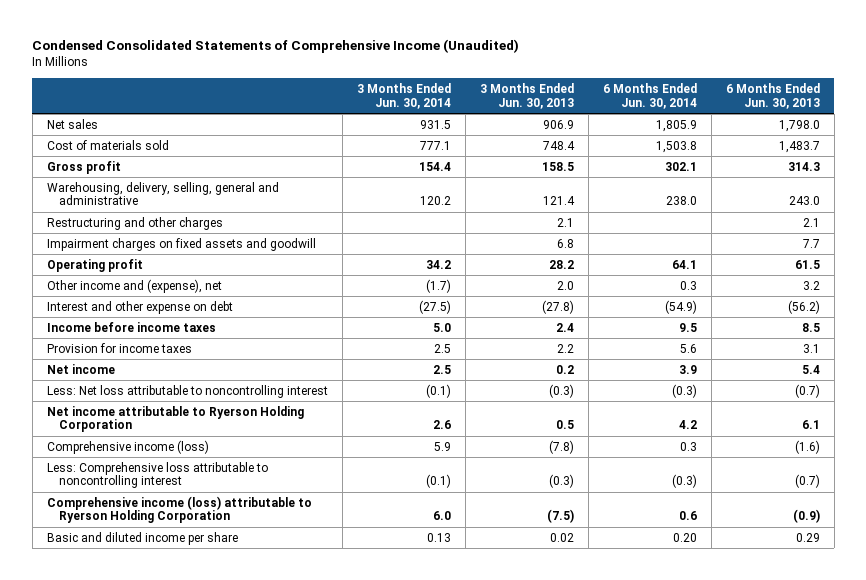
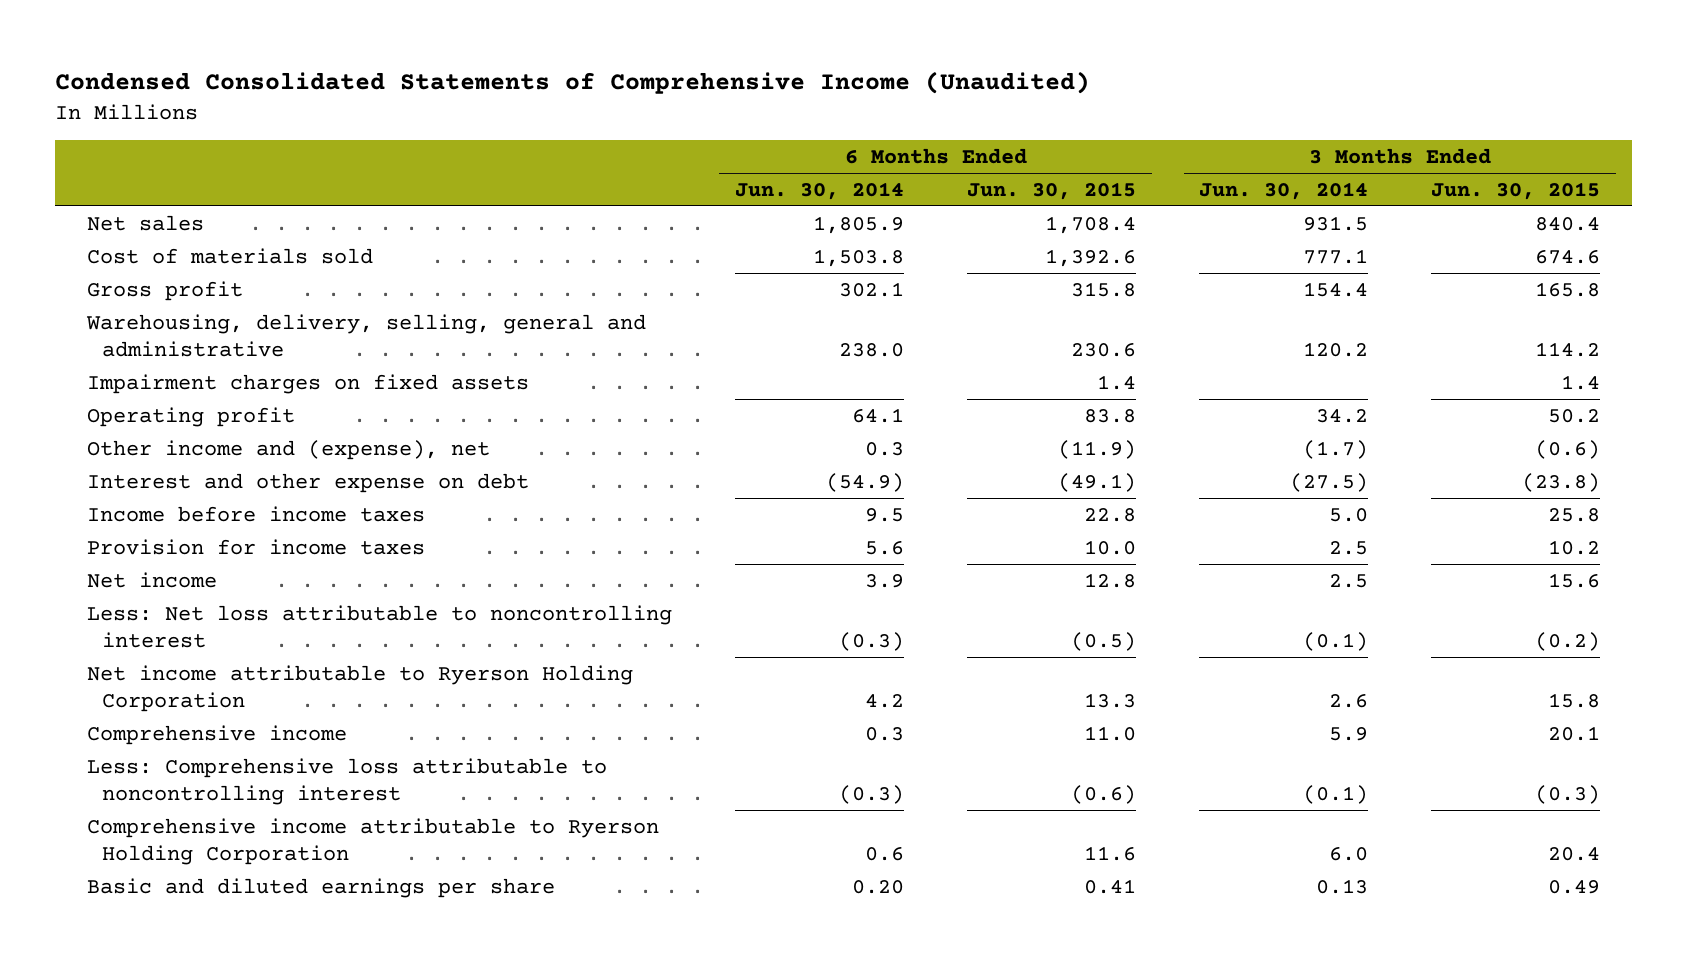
[479,83,574,109] 3 Months Ended Jun. 30, 2013 -> none
[725,83,820,109] 6 Months Ended Jun. 30, 2013 -> none
none -> [967,181,1137,200] Jun. 30, 2015
none -> [1431,181,1601,200] Jun. 30, 2015
[46,216,223,230] Restructuring and other charges -> none
[46,237,316,251] Impairment charges on fixed assets and goodwill -> [86,373,529,394] Impairment charges on fixed assets
[46,439,209,454] Comprehensive income (loss) -> [86,724,347,745] Comprehensive income
[46,495,312,524] Comprehensive income (loss) attributable to Ryerson Holding Corporation -> [86,817,659,865] Comprehensive income attributable to Ryerson Holding Corporation
[46,531,238,545] Basic and diluted income per share -> [86,877,555,898] Basic and diluted earnings per share

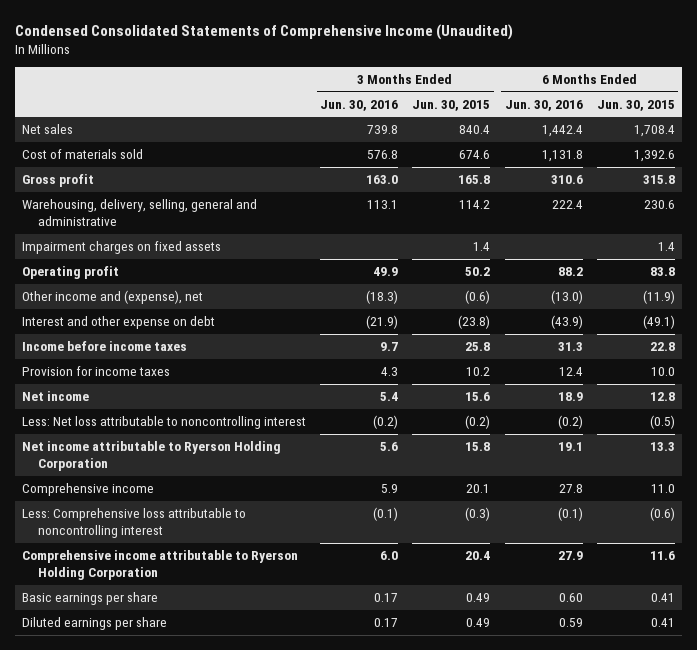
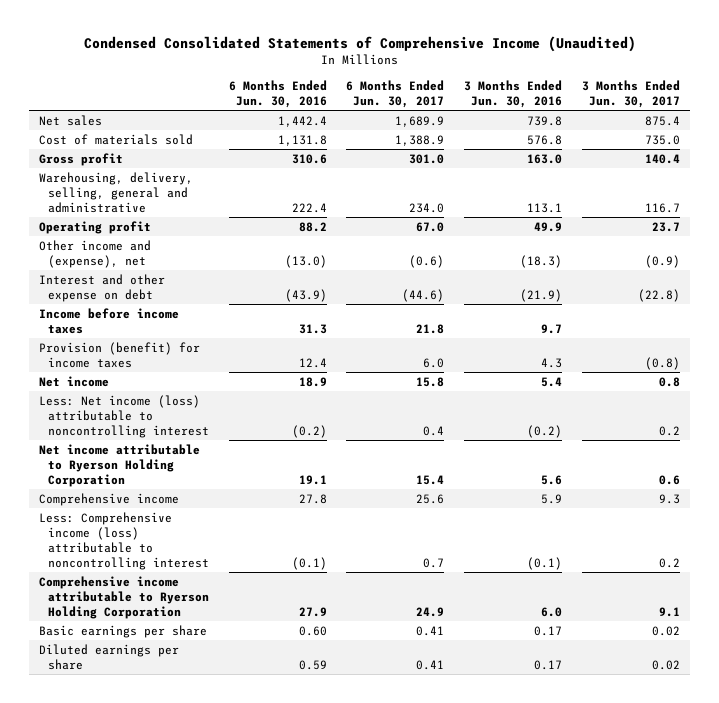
[412,99,491,111] Jun. 30, 2015 -> none
[596,99,675,111] Jun. 30, 2015 -> none
none -> [346,79,445,108] 6 Months Ended Jun. 30, 2017
none -> [582,79,681,108] 3 Months Ended Jun. 30, 2017
[22,241,222,255] Impairment charges on fixed assets -> none
[22,366,171,377] Provision for income taxes -> [39,341,201,368] Provision (benefit) for income taxes
[22,416,307,430] Less: Net loss attributable to noncontrolling interest -> [39,394,209,438] Less: Net income (loss) attributable to noncontrolling interest
[22,508,247,539] Less: Comprehensive loss attributable to noncontrolling interest -> [39,511,209,570] Less: Comprehensive income (loss) attributable to noncontrolling interest

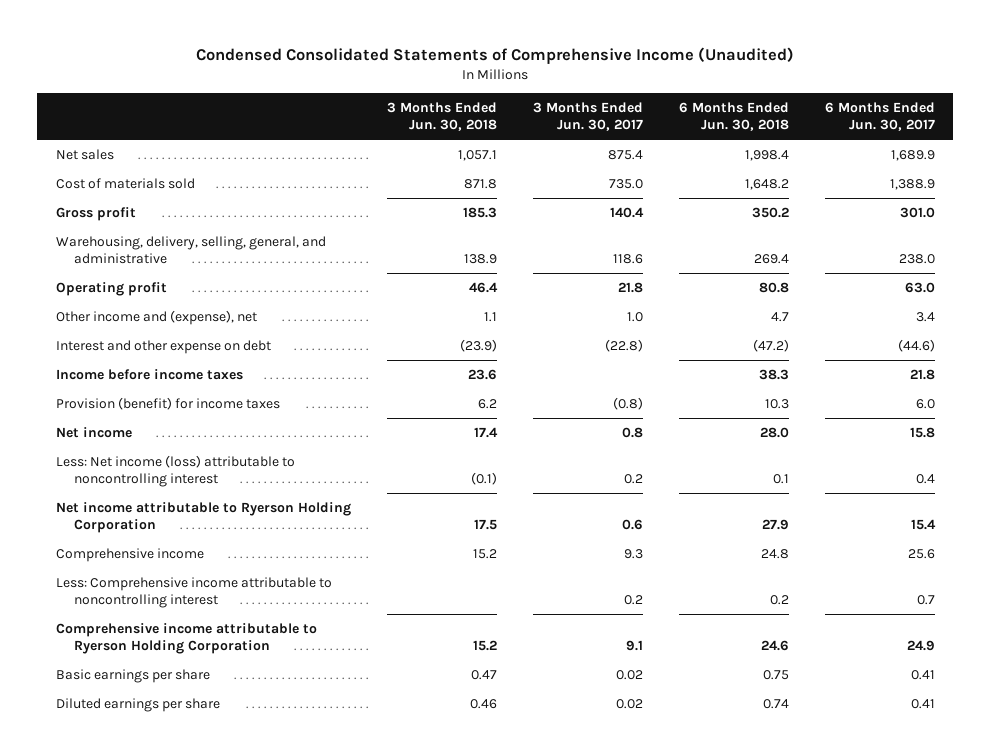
[228,79,327,108] 6 Months Ended Jun. 30, 2016 -> none
[464,79,563,108] 3 Months Ended Jun. 30, 2016 -> none
none -> [386,101,497,132] 3 Months Ended Jun. 30, 2018
none -> [678,101,789,132] 6 Months Ended Jun. 30, 2018
[39,171,194,213] Warehousing, delivery, selling, general and administrative -> [55,235,326,265] Warehousing, delivery, selling, general, and administrative
[409,202,445,213] 234.0 -> [898,254,935,265] 238.0
[645,202,681,213] 116.7 -> [612,254,643,265] 118.6
[416,221,445,232] 67.0 -> [904,281,935,293] 63.0
[652,221,681,232] 23.7 -> [617,281,643,293] 21.8
[409,254,445,268] (0.6) -> [915,311,935,322] 3.4
[645,254,681,268] (0.9) -> [626,311,643,322] 1.0
[39,511,209,570] Less: Comprehensive income (loss) attributable to noncontrolling interest -> [55,576,332,609] Less: Comprehensive income attributable to noncontrolling interest

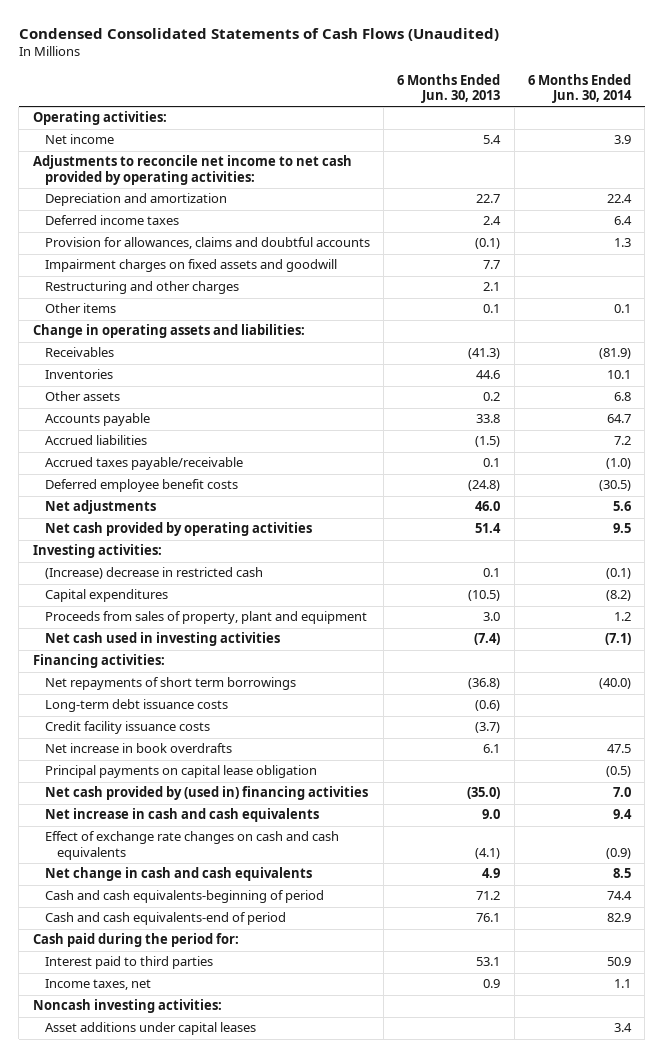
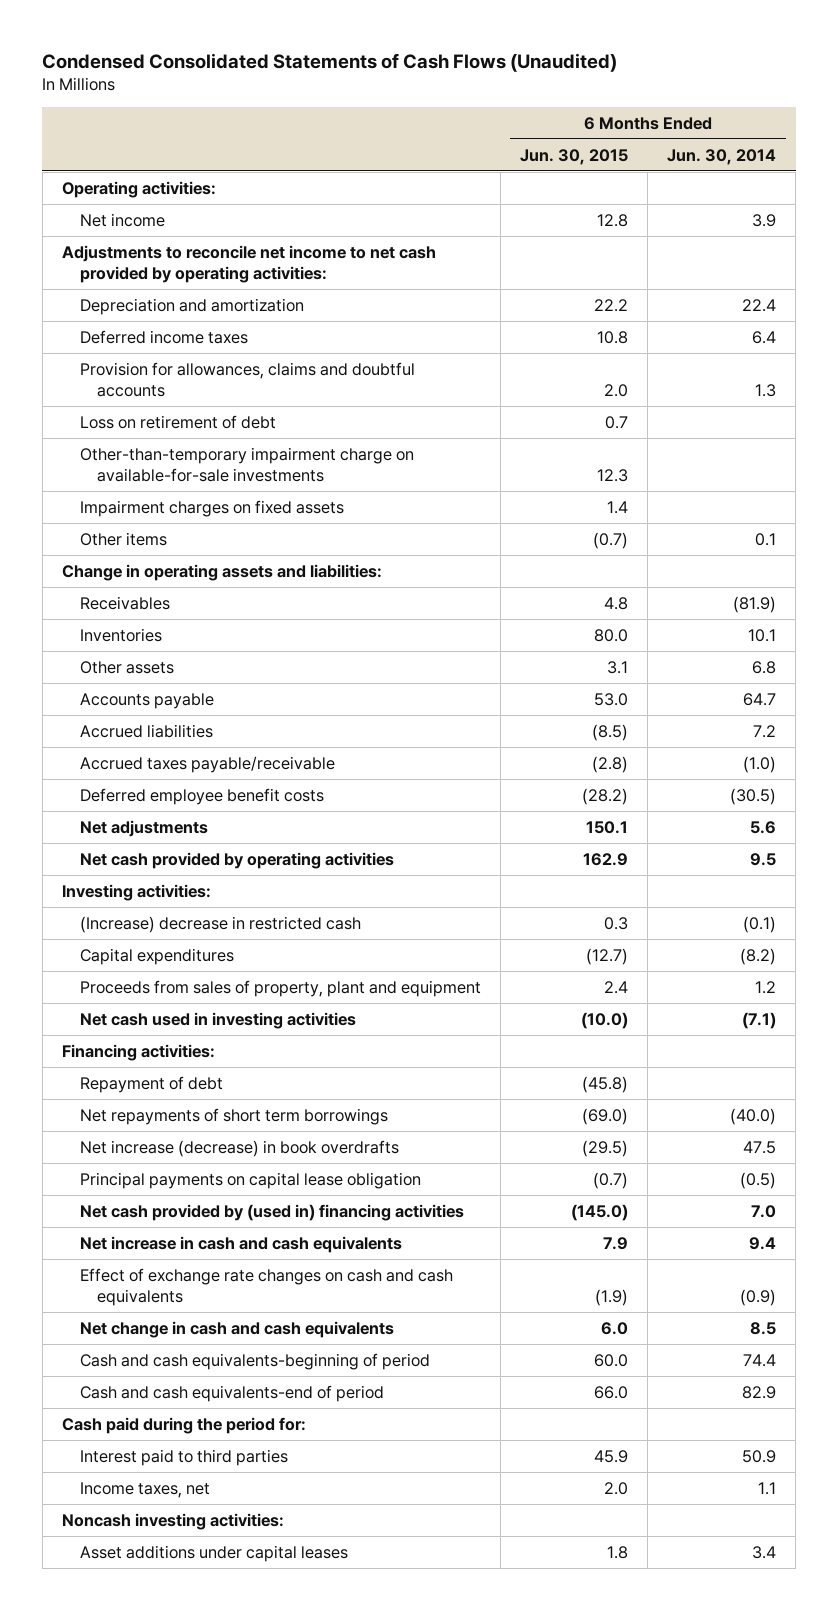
[397,73,501,103] 6 Months Ended Jun. 30, 2013 -> none
none -> [519,148,628,165] Jun. 30, 2015
[44,281,239,295] Restructuring and other charges -> none
none -> [79,414,276,429] Loss on retirement of debt
none -> [79,446,414,482] Other-than-temporary impairment charge on available-for-sale investments
[44,259,337,273] Impairment charges on fixed assets and goodwill -> [79,499,344,517] Impairment charges on fixed assets
none -> [79,1075,223,1093] Repayment of debt
[44,699,228,713] Long-term debt issuance costs -> none
[44,721,210,735] Credit facility issuance costs -> none
[44,743,232,754] Net increase in book overdrafts -> [79,1139,399,1157] Net increase (decrease) in book overdrafts

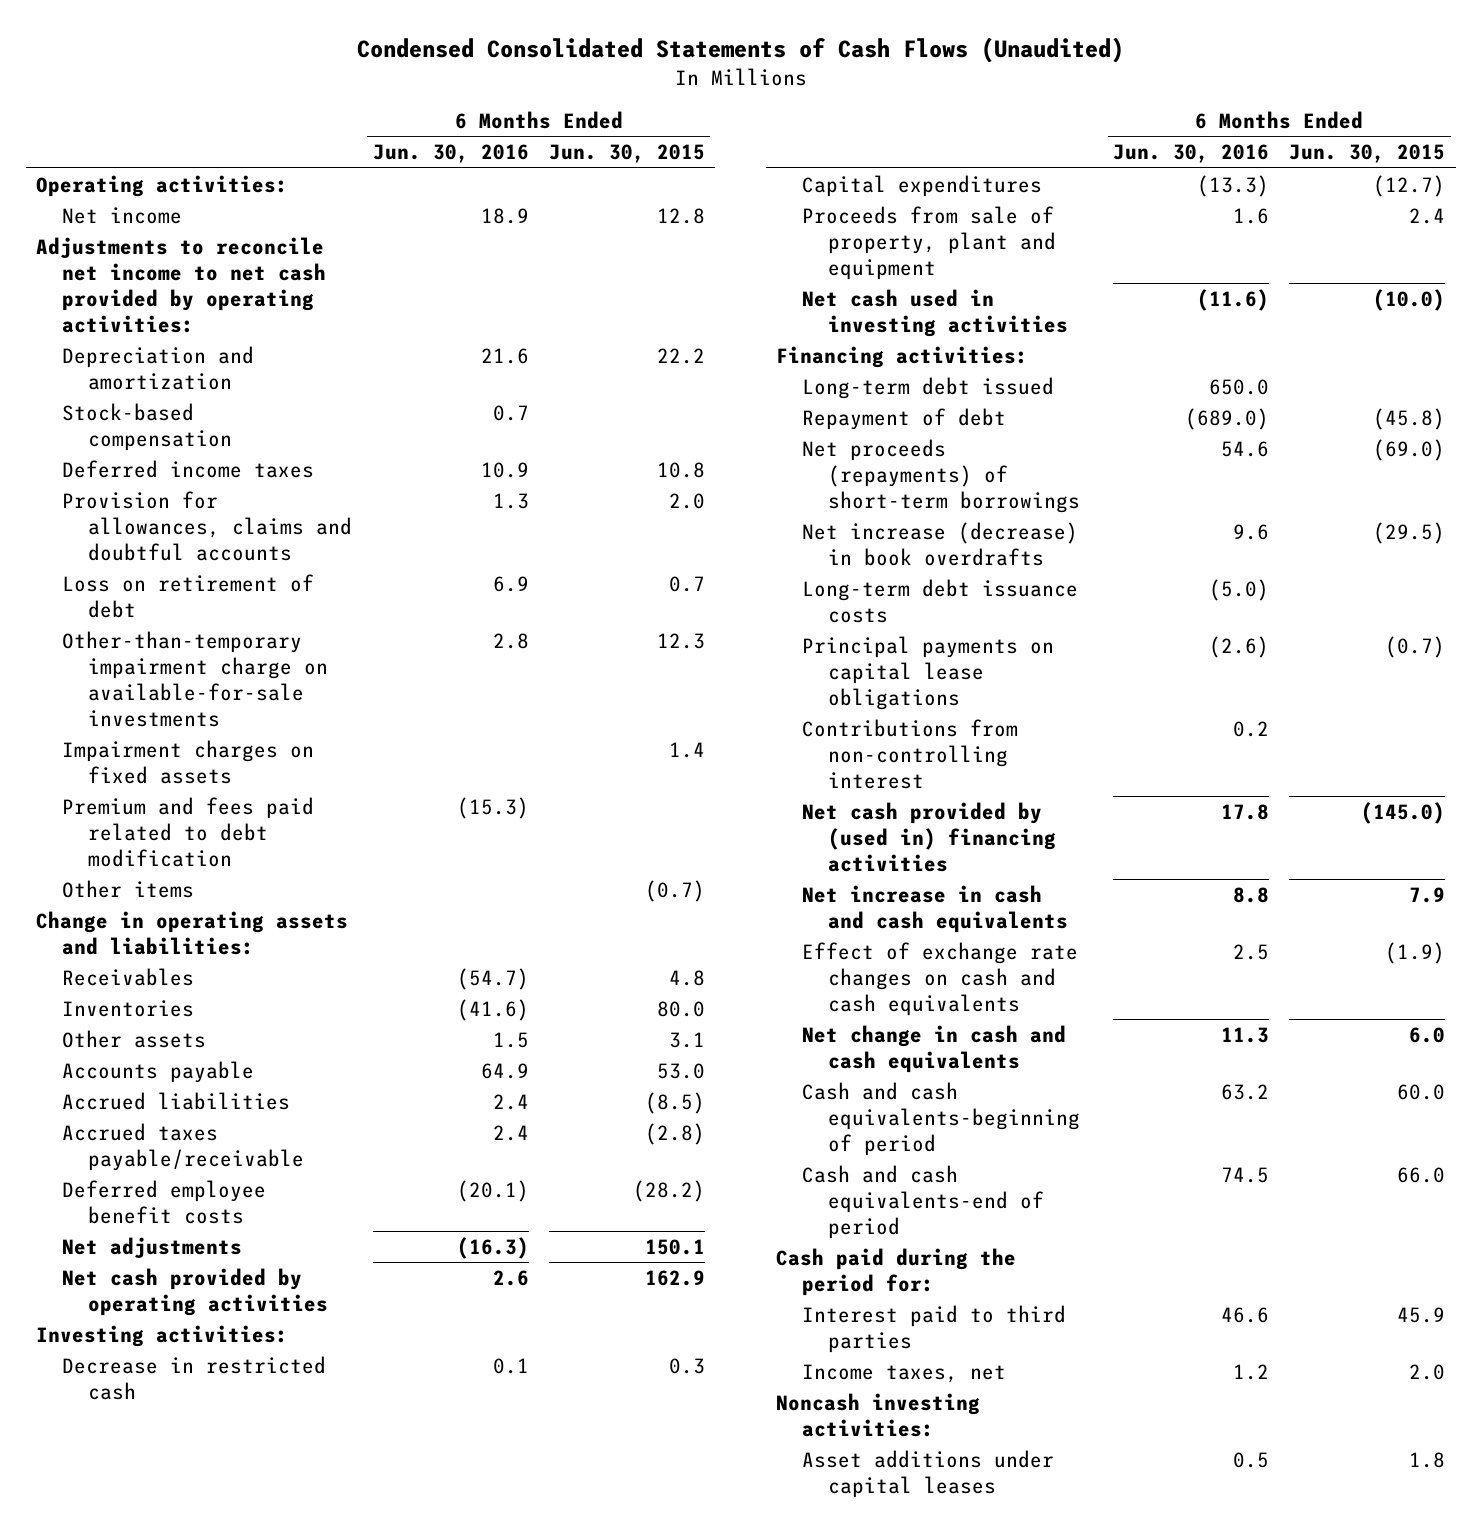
[667,148,777,165] Jun. 30, 2014 -> none
none -> [372,144,529,164] Jun. 30, 2016
none -> [61,402,233,451] Stock-based compensation
none -> [61,796,314,867] Premium and fees paid related to debt modification
[79,915,361,933] (Increase) decrease in restricted cash -> [61,1355,326,1400] Decrease in restricted cash
[79,979,481,997] Proceeds from sales of property, plant and equipment -> [802,205,1057,280] Proceeds from sale of property, plant and equipment
none -> [802,376,1055,399] Long-term debt issued
[79,1107,388,1125] Net repayments of short term borrowings -> [802,438,1081,513] Net proceeds (repayments) of short-term borrowings
none -> [802,578,1079,623] Long-term debt issuance costs
[79,1171,421,1189] Principal payments on capital lease obligation -> [802,635,1055,710] Principal payments on capital lease obligations
none -> [802,718,1019,789] Contributions from non-controlling interest

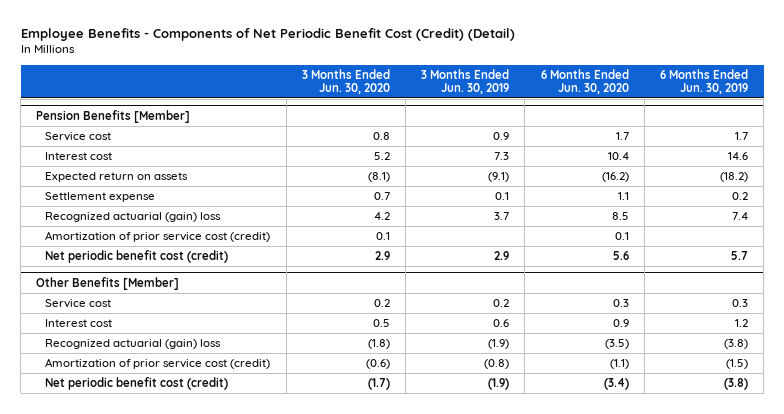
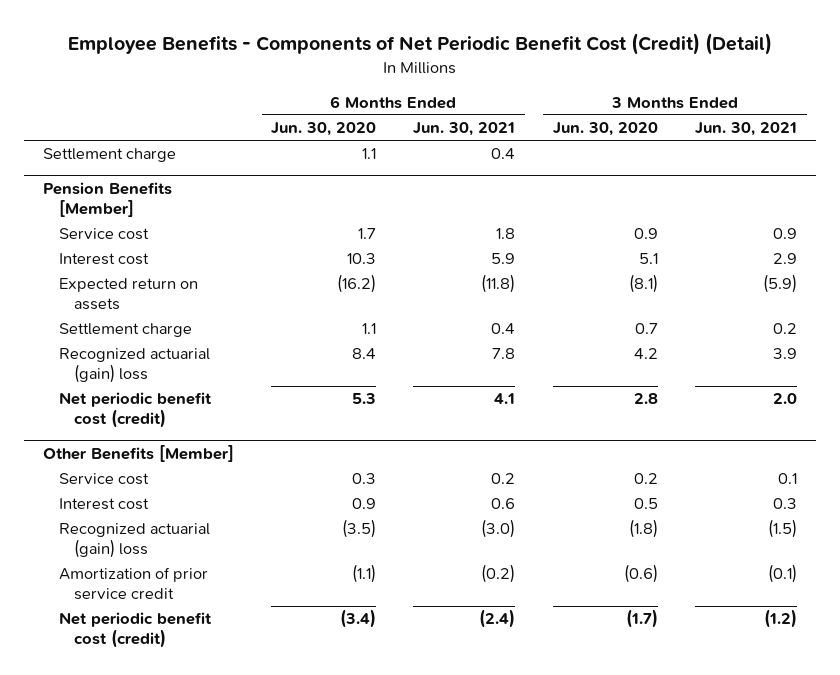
[421,68,510,94] 3 Months Ended Jun. 30, 2019 -> none
[659,68,748,94] 6 Months Ended Jun. 30, 2019 -> none
none -> [413,122,516,137] Jun. 30, 2021
none -> [695,122,798,137] Jun. 30, 2021
none -> [42,148,176,163] Settlement charge
[372,131,390,140] 0.8 -> [633,228,658,240] 0.9
[373,151,390,160] 5.2 -> [638,253,658,265] 5.1
[607,151,629,160] 10.4 -> [347,253,377,265] 10.3
[45,230,271,242] Amortization of prior service cost (credit) -> none
[45,191,156,202] Settlement expense -> [58,323,192,338] Settlement charge
[611,211,629,220] 8.5 -> [352,348,377,360] 8.4
[374,250,390,260] 2.9 -> [633,393,658,405] 2.8
[612,250,629,260] 5.6 -> [352,393,377,405] 5.3
[45,357,271,369] Amortization of prior service cost (credit) -> [58,567,208,601] Amortization of prior service credit

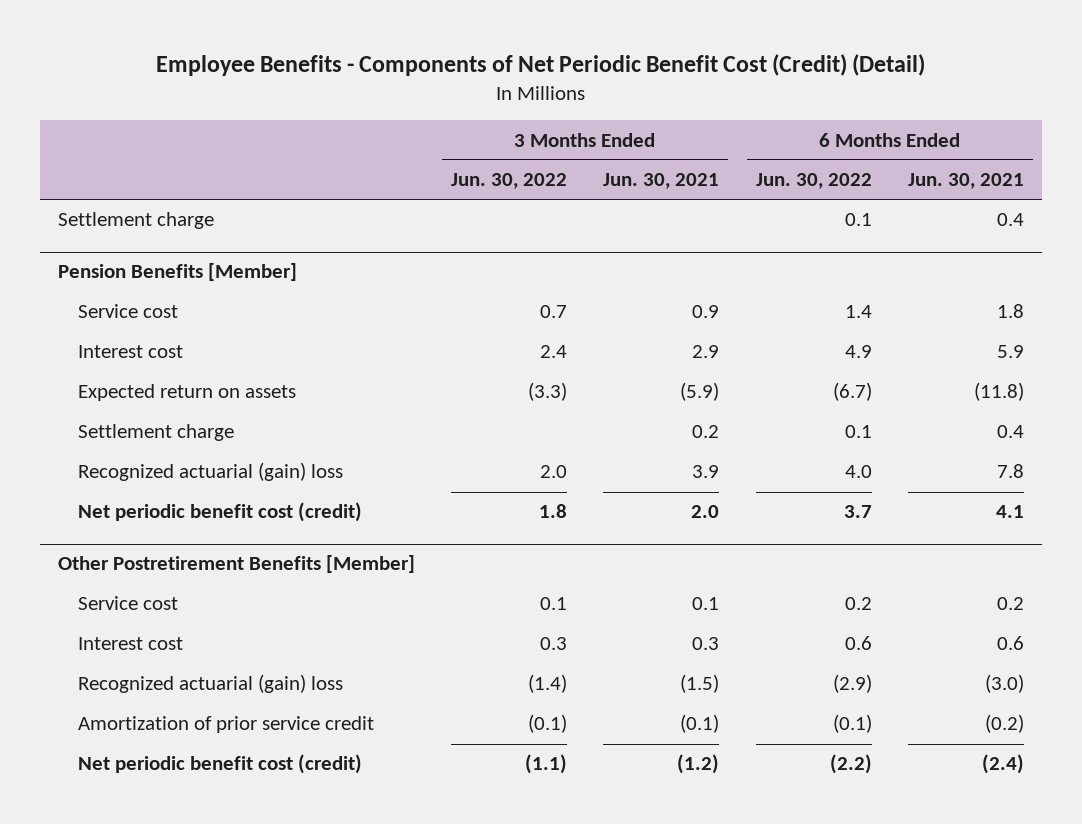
[271,122,377,137] Jun. 30, 2020 -> none
[552,122,658,137] Jun. 30, 2020 -> none
none -> [451,173,568,190] Jun. 30, 2022
none -> [755,173,872,190] Jun. 30, 2022
[42,445,234,463] Other Benefits [Member] -> [58,555,416,574] Other Postretirement Benefits [Member]

